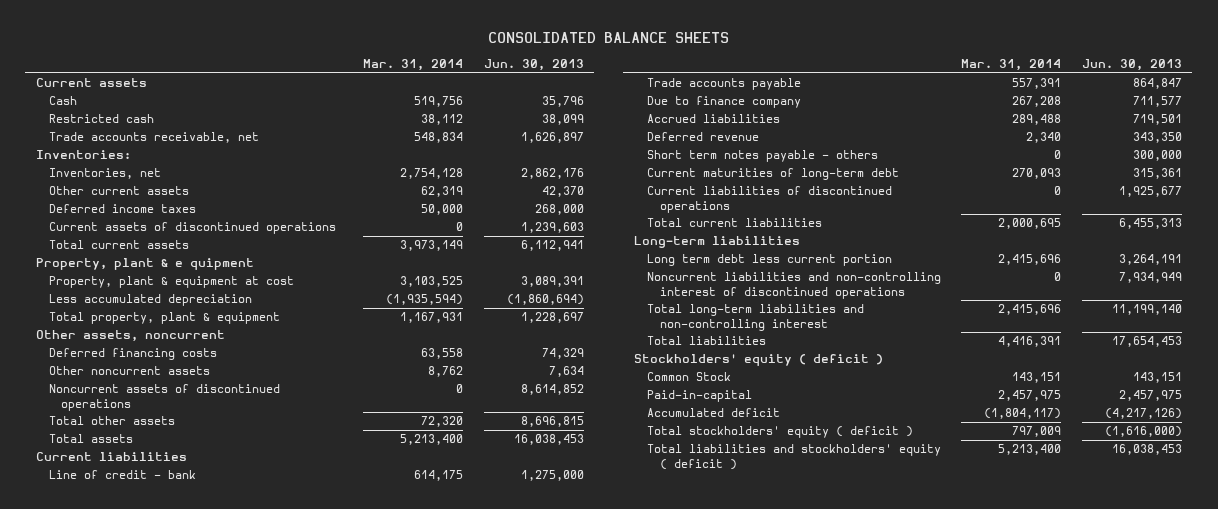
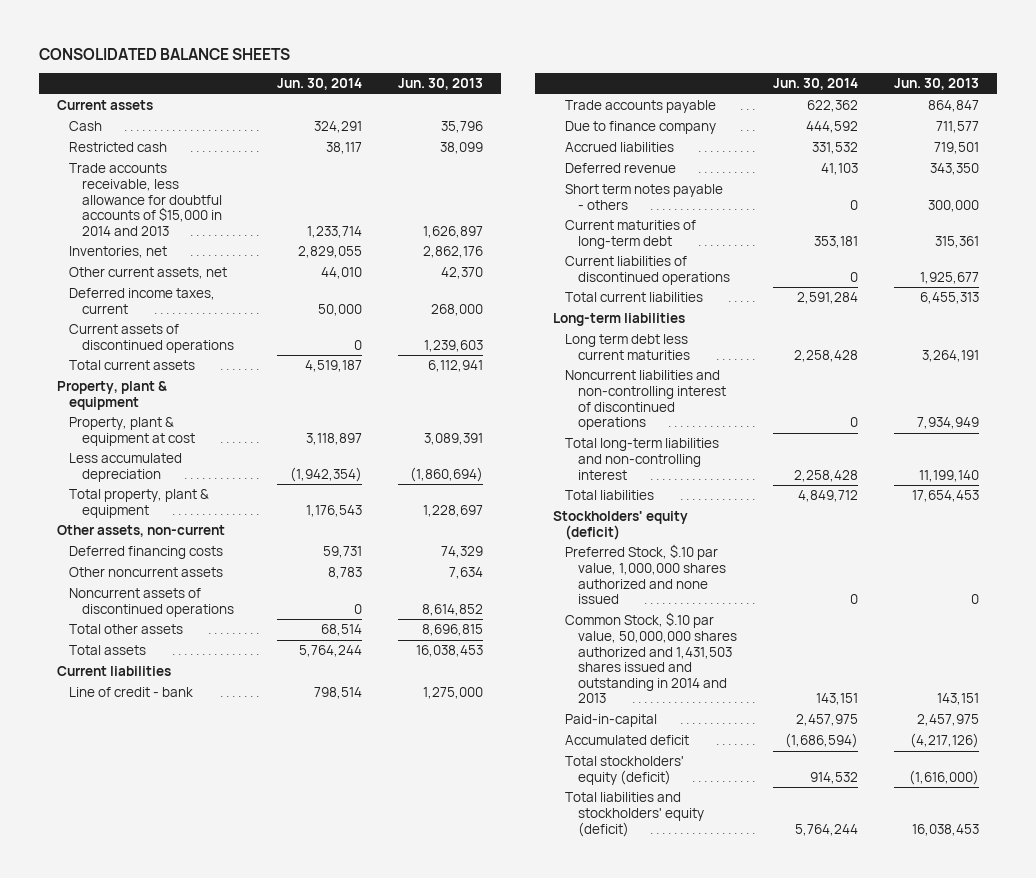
[363,59,464,72] Mar. 31, 2014 -> none
none -> [276,78,362,91] Jun. 30, 2014
[35,150,131,160] Inventories: -> none
[48,132,259,144] Trade accounts receivable, net -> [69,163,222,236] Trade accounts receivable, less allowance for doubtful accounts of $15,000 in 2014 and 2013
[48,186,189,196] Other current assets -> [69,267,228,280] Other current assets, net
[48,204,196,214] Deferred income taxes -> [69,288,216,314] Deferred income taxes, current
[35,258,254,271] Property, plant & e quipment -> [56,381,167,410] Property, plant & equipment
[35,330,225,343] Other assets, noncurrent -> [56,525,225,538] Other assets, non-current
[646,254,892,267] Long term debt less current portion -> [565,334,690,360] Long term debt less current maturities
[633,354,883,367] Stockholders' equity ( deficit ) -> [553,511,689,540] Stockholders' equity (deficit)
none -> [565,544,726,605] Preferred Stock, $.10 par value, 1,000,000 shares authorized and none issued
[646,372,731,382] Common Stock -> [565,612,737,704] Common Stock, $.10 par value, 50,000,000 shares authorized and 1,431,503 shares issued and outstanding in 2014 and 2013
[646,426,913,439] Total stockholders' equity ( deficit ) -> [565,756,685,785] Total stockholders' equity (deficit)
[646,444,941,470] Total liabilities and stockholders' equity ( deficit ) -> [565,792,704,837] Total liabilities and stockholders' equity (deficit)

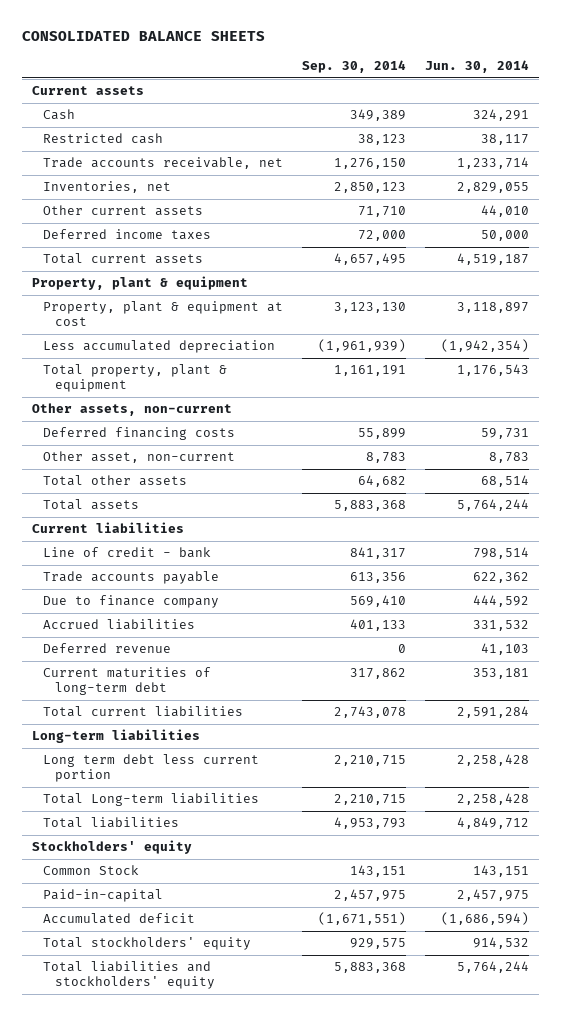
[397,78,483,91] Jun. 30, 2013 -> none
none -> [302,60,407,74] Sep. 30, 2014
[69,163,222,236] Trade accounts receivable, less allowance for doubtful accounts of $15,000 in 2014 and 2013 -> [43,157,284,170] Trade accounts receivable, net
[69,324,234,353] Current assets of discontinued operations -> none
[69,267,228,280] Other current assets, net -> [43,205,204,217] Other current assets
[69,288,216,314] Deferred income taxes, current -> [43,229,212,241] Deferred income taxes
[69,588,234,617] Noncurrent assets of discontinued operations -> none
[69,567,224,578] Other noncurrent assets -> [43,451,236,464] Other asset, non-current
[565,184,724,210] Short term notes payable - others -> none
[565,256,730,285] Current liabilities of discontinued operations -> none
[565,370,726,431] Noncurrent liabilities and non-controlling interest of discontinued operations -> none
[565,334,690,360] Long term debt less current maturities -> [43,754,260,783] Long term debt less current portion
[565,438,720,480] Total long-term liabilities and non-controlling interest -> [43,793,260,807] Total Long-term liabilities
[565,544,726,605] Preferred Stock, $.10 par value, 1,000,000 shares authorized and none issued -> none
[553,511,689,540] Stockholders' equity (deficit) -> [31,840,192,855] Stockholders' equity
[565,612,737,704] Common Stock, $.10 par value, 50,000,000 shares authorized and 1,431,503 shares issued and outstanding in 2014 and 2013 -> [43,865,140,876] Common Stock
[565,756,685,785] Total stockholders' equity (deficit) -> [43,937,252,951] Total stockholders' equity
[565,792,704,837] Total liabilities and stockholders' equity (deficit) -> [43,961,215,990] Total liabilities and stockholders' equity

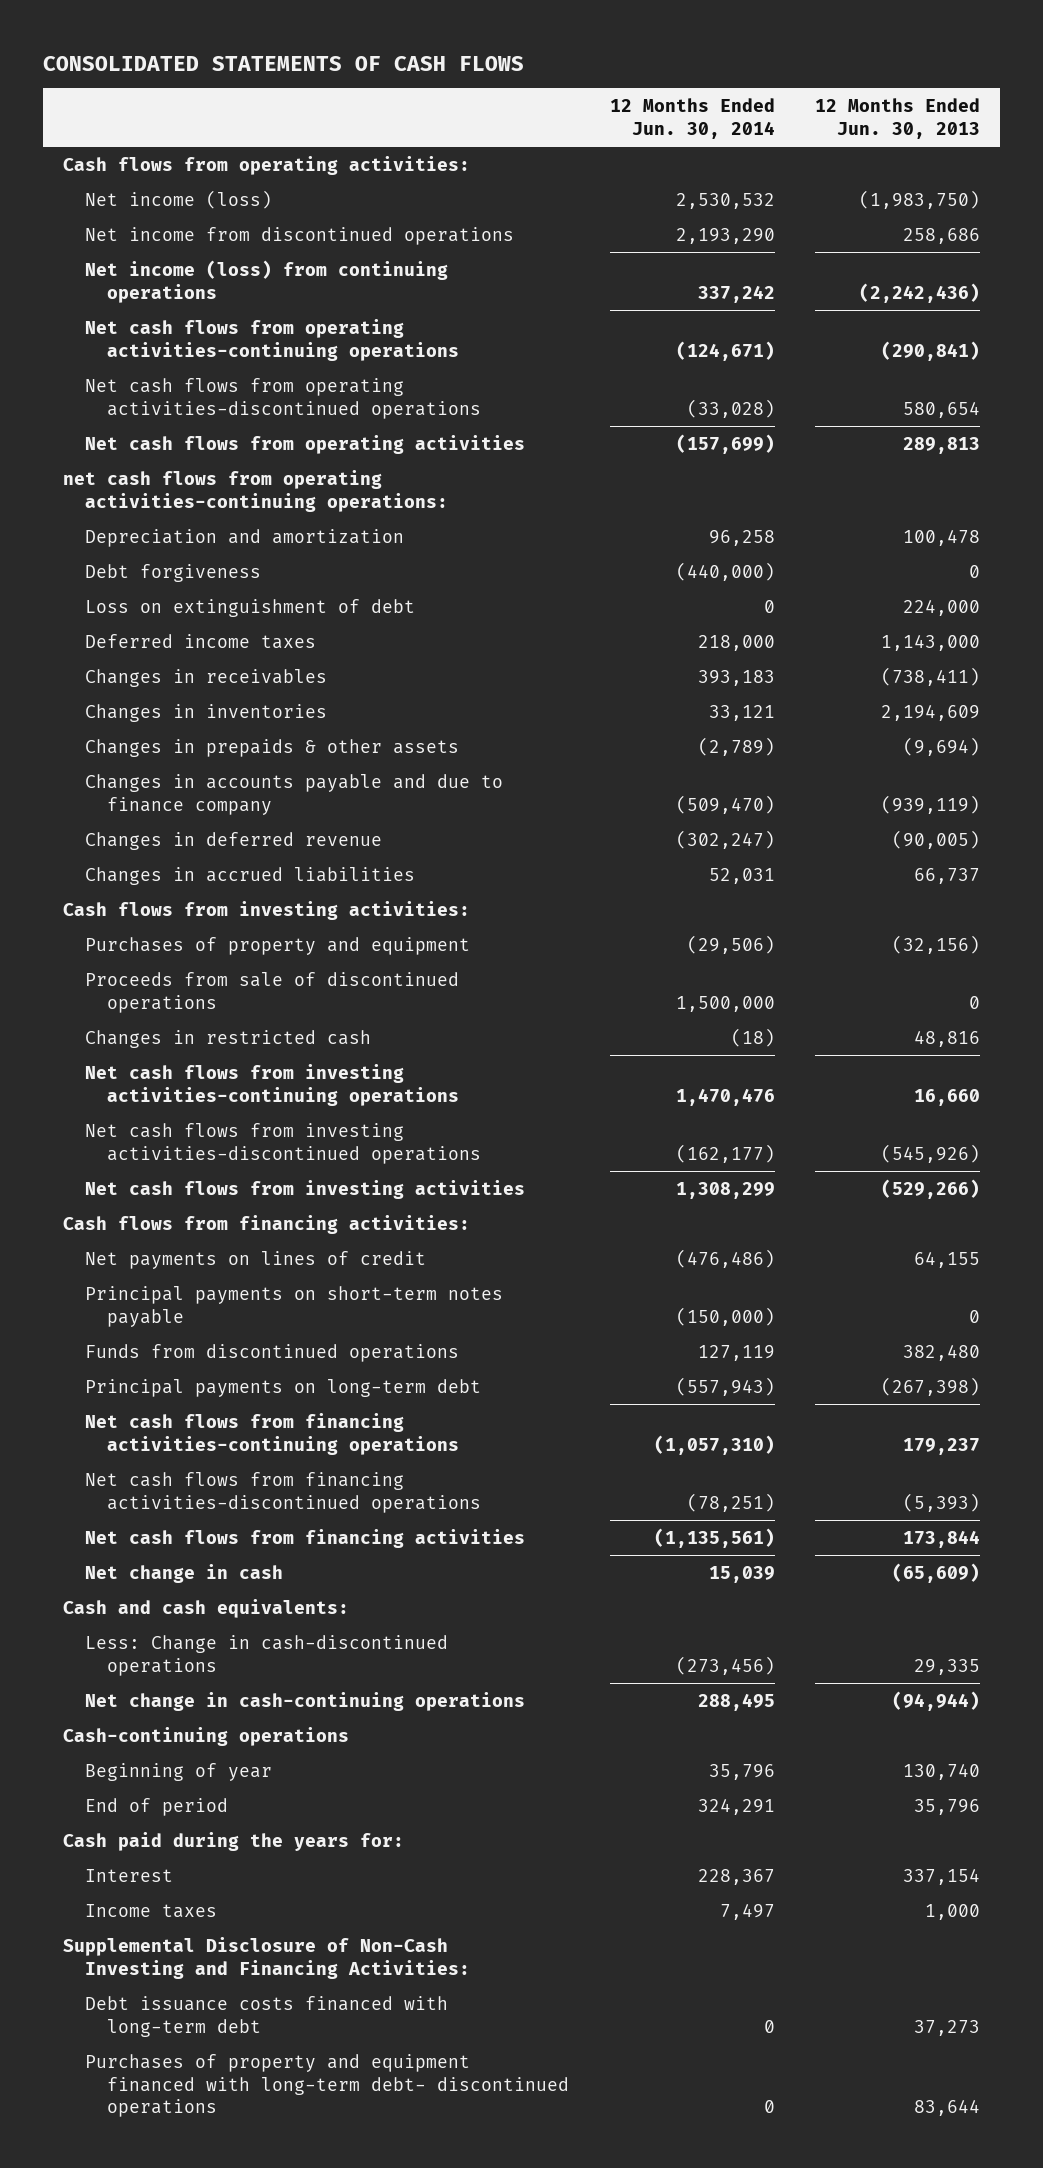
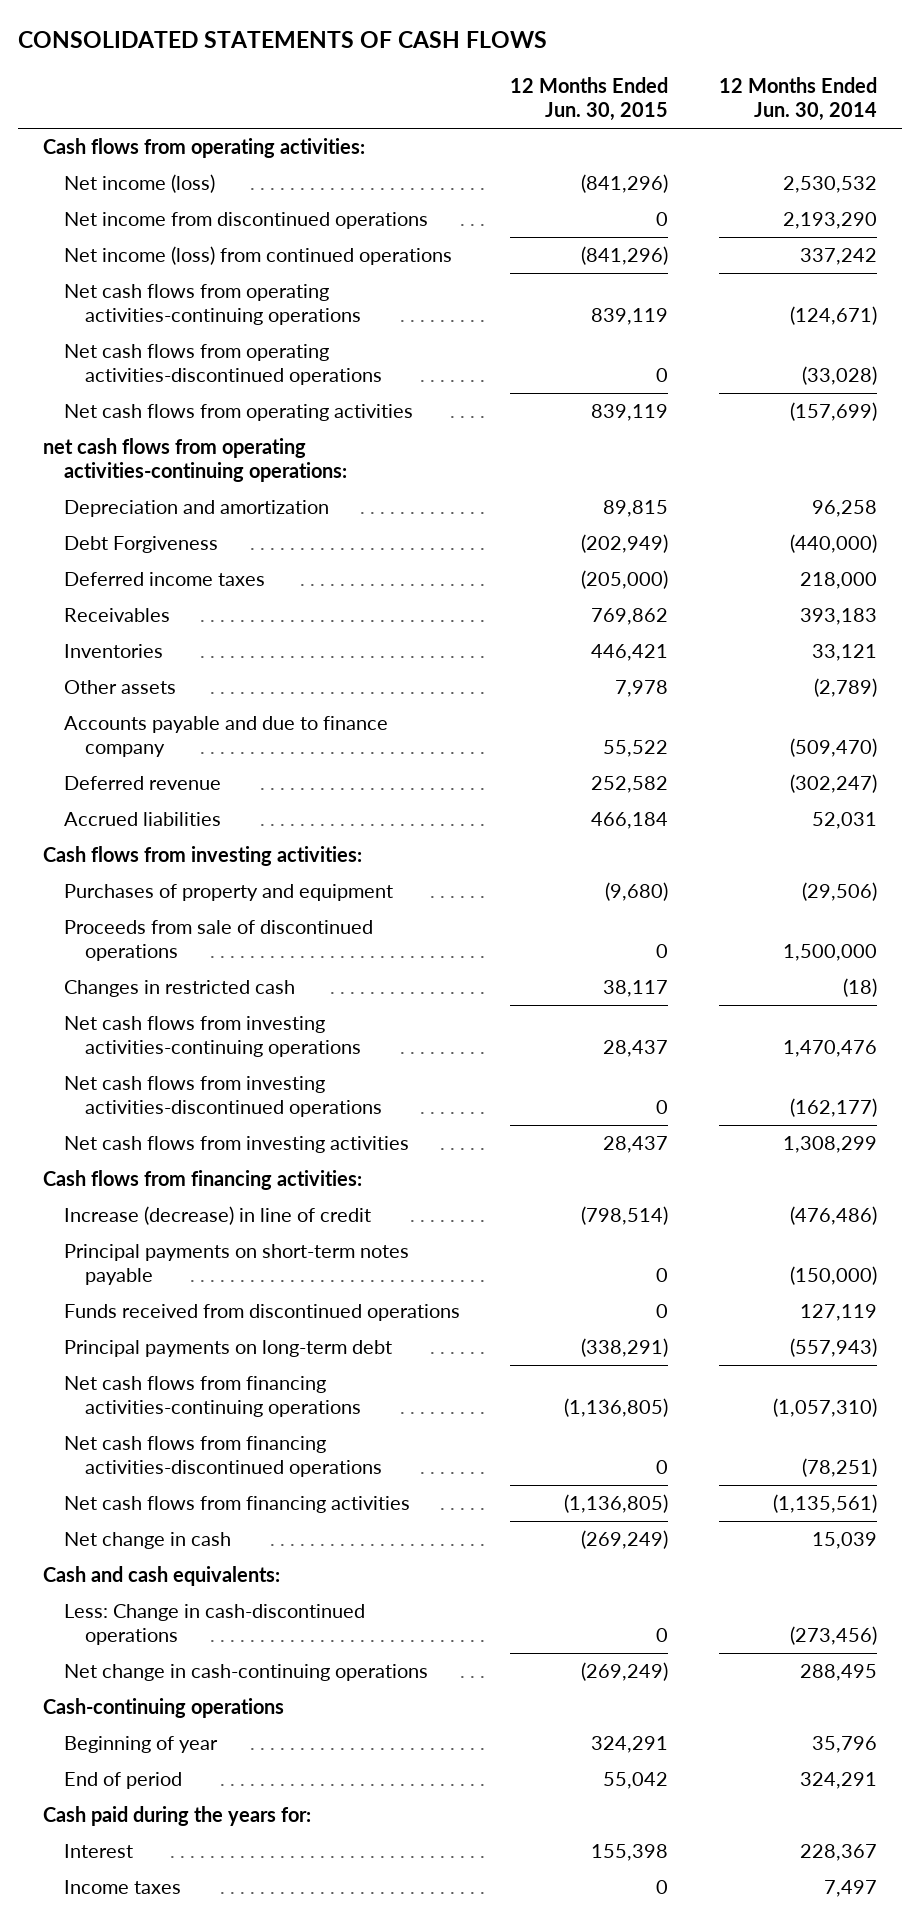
[814,98,980,139] 12 Months Ended Jun. 30, 2013 -> none
none -> [510,76,669,121] 12 Months Ended Jun. 30, 2015
[85,259,449,303] Net income (loss) from continuing operations -> [64,246,453,266] Net income (loss) from continued operations
[85,598,416,617] Loss on extinguishment of debt -> none
[85,563,262,582] Debt forgiveness -> [64,536,219,554] Debt Forgiveness
[85,668,328,687] Changes in receivables -> [64,608,171,623] Receivables
[85,703,328,722] Changes in inventories -> [64,644,164,659] Inventories
[85,738,460,757] Changes in prepaids & other assets -> [64,680,177,695] Other assets
[85,773,504,815] Changes in accounts payable and due to finance company -> [64,716,389,758] Accounts payable and due to finance company
[85,831,383,850] Changes in deferred revenue -> [64,776,222,791] Deferred revenue
[85,866,416,885] Changes in accrued liabilities -> [64,812,222,827] Accrued liabilities
[85,1250,427,1269] Net payments on lines of credit -> [64,1206,372,1226] Increase (decrease) in line of credit
[85,1343,460,1362] Funds from discontinued operations -> [64,1304,461,1322] Funds received from discontinued operations
[63,1936,471,1979] Supplemental Disclosure of Non-Cash Investing and Financing Activities: -> none
[85,1995,449,2037] Debt issuance costs financed with long-term debt -> none
[85,2053,570,2118] Purchases of property and equipment financed with long-term debt- discontinued operations -> none

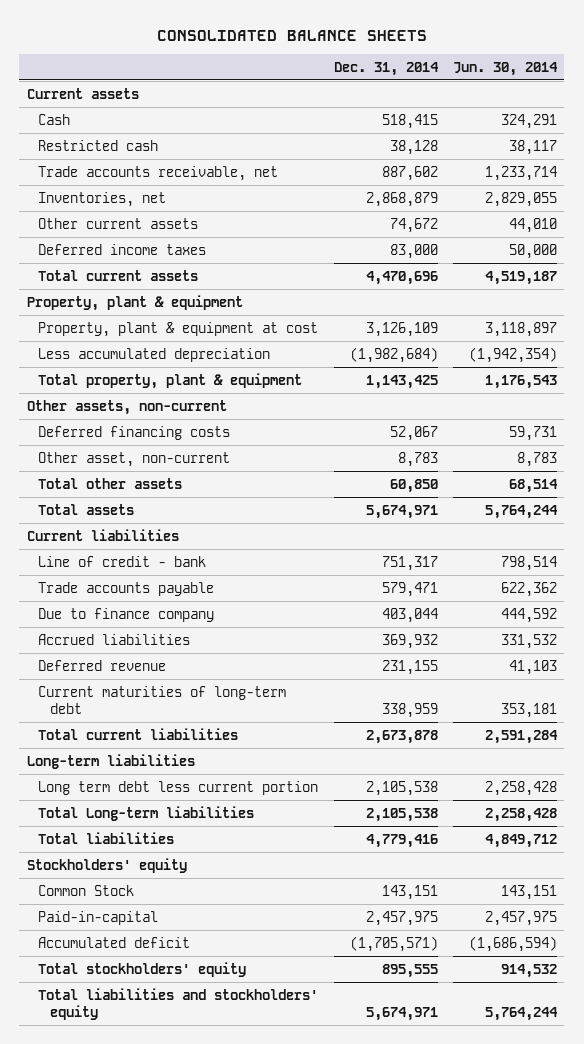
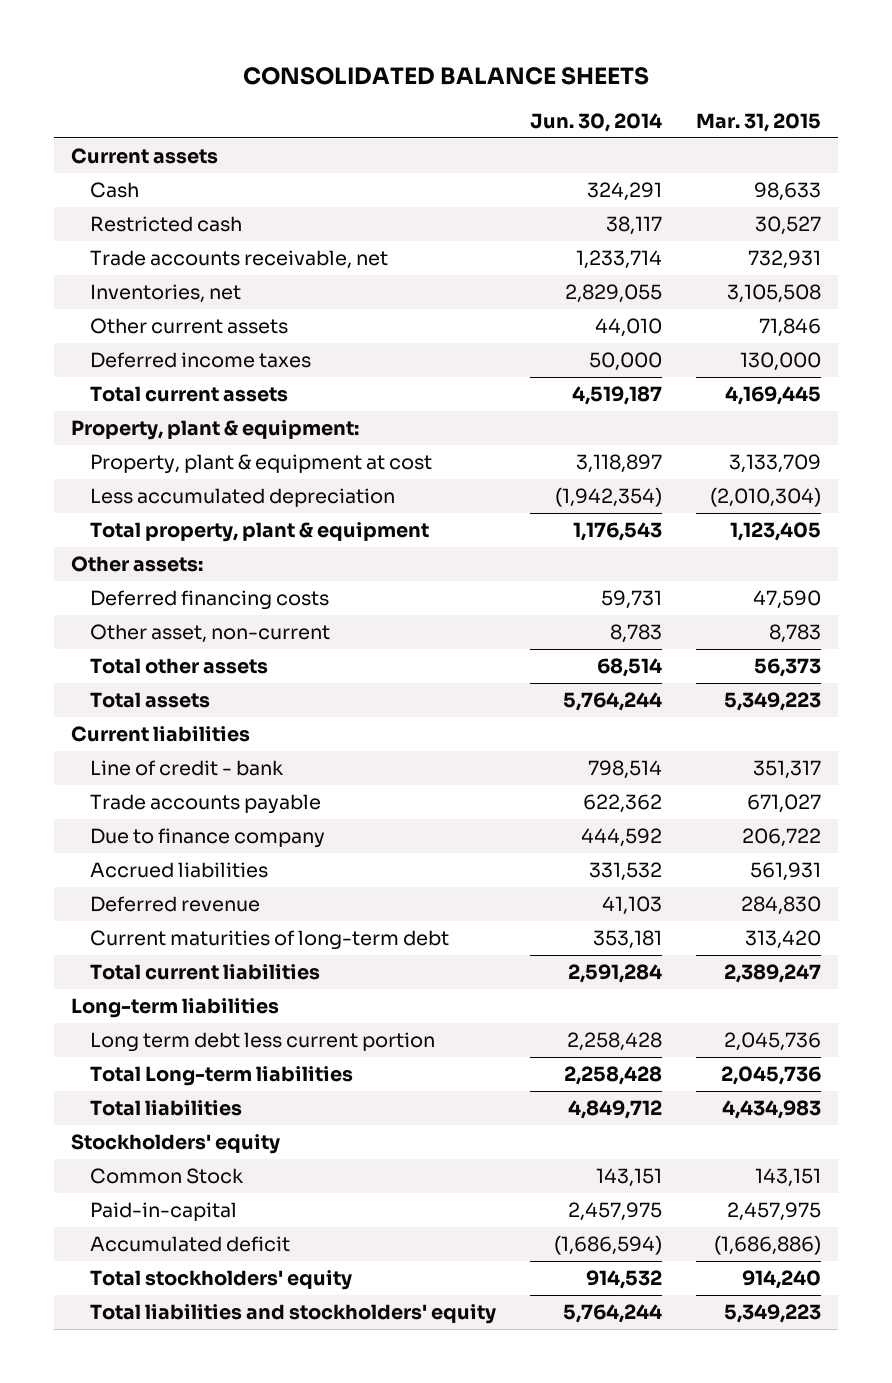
[333,61,439,76] Dec. 31, 2014 -> none
none -> [696,112,822,132] Mar. 31, 2015
[26,294,243,311] Property, plant & equipment -> [70,420,359,441] Property, plant & equipment:
[26,399,227,415] Other assets, non-current -> [70,556,203,573] Other assets:

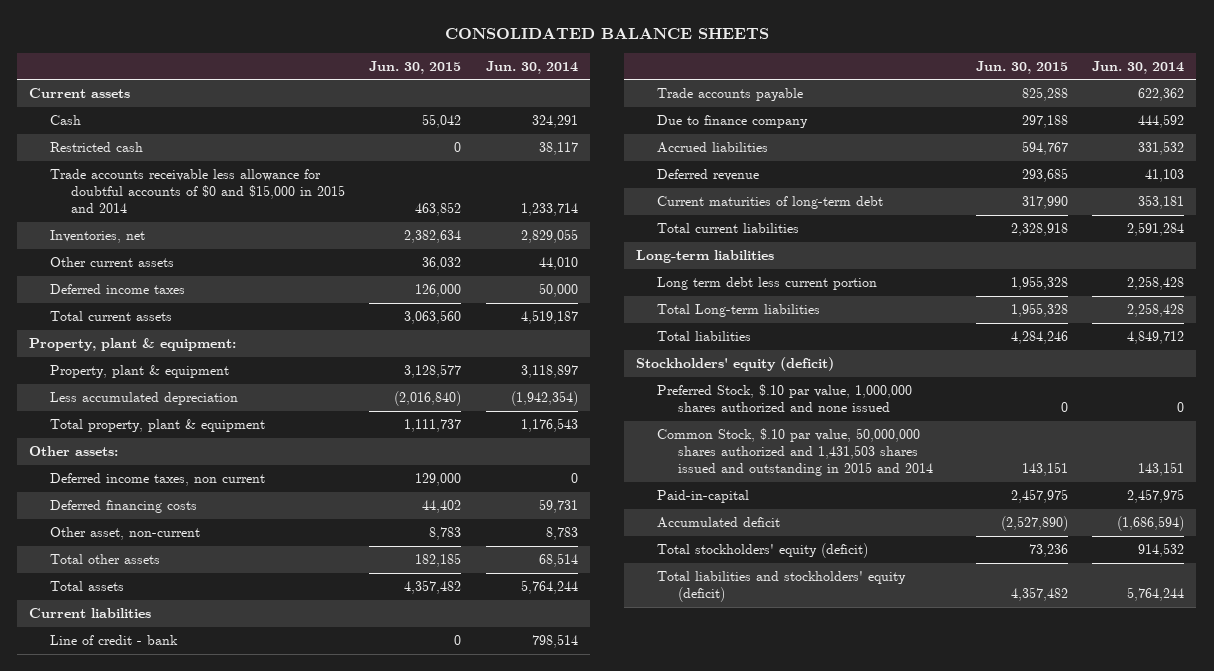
[696,112,822,132] Mar. 31, 2015 -> none
none -> [369,60,462,74] Jun. 30, 2015
[90,250,389,270] Trade accounts receivable, net -> [50,169,346,214] Trade accounts receivable less allowance for doubtful accounts of $0 and $15,000 in 2015 and 2014
[90,454,433,475] Property, plant & equipment at cost -> [50,365,230,379] Property, plant & equipment
none -> [50,473,266,487] Deferred income taxes, non current
[70,1134,280,1155] Stockholders' equity -> [636,357,835,372] Stockholders' equity (deficit)
none -> [657,384,913,413] Preferred Stock, $.10 par value, 1,000,000 shares authorized and none issued
[90,1168,245,1185] Common Stock -> [657,428,933,477] Common Stock, $.10 par value, 50,000,000 shares authorized and 1,431,503 shares issued and outstanding in 2015 and 2014
[90,1270,353,1291] Total stockholders' equity -> [657,543,869,559] Total stockholders' equity (deficit)
[90,1304,497,1325] Total liabilities and stockholders' equity -> [657,571,907,603] Total liabilities and stockholders' equity (deficit)

